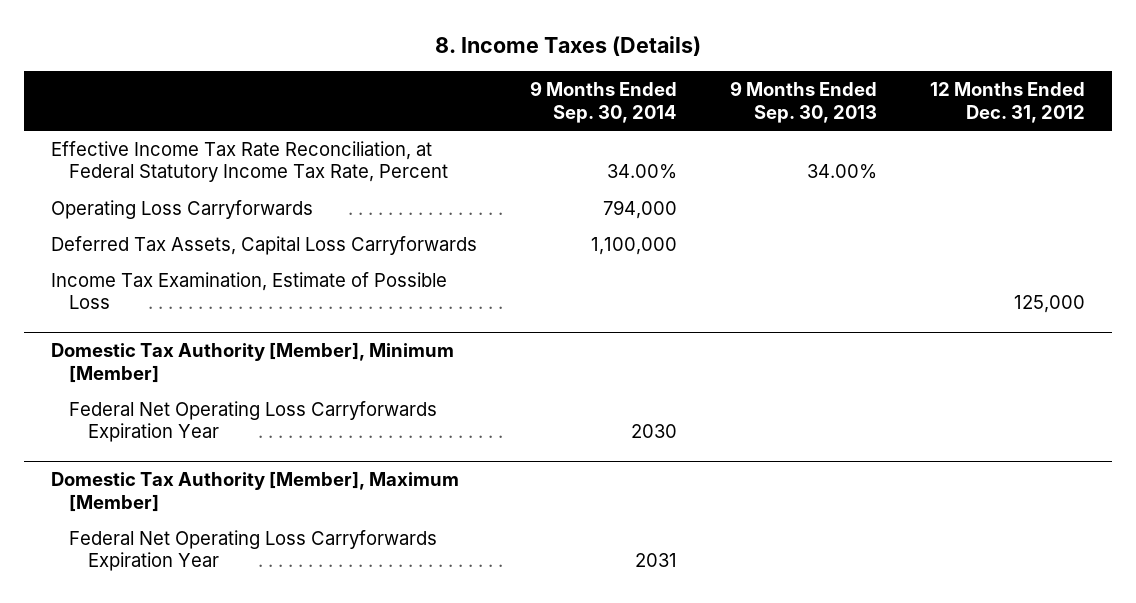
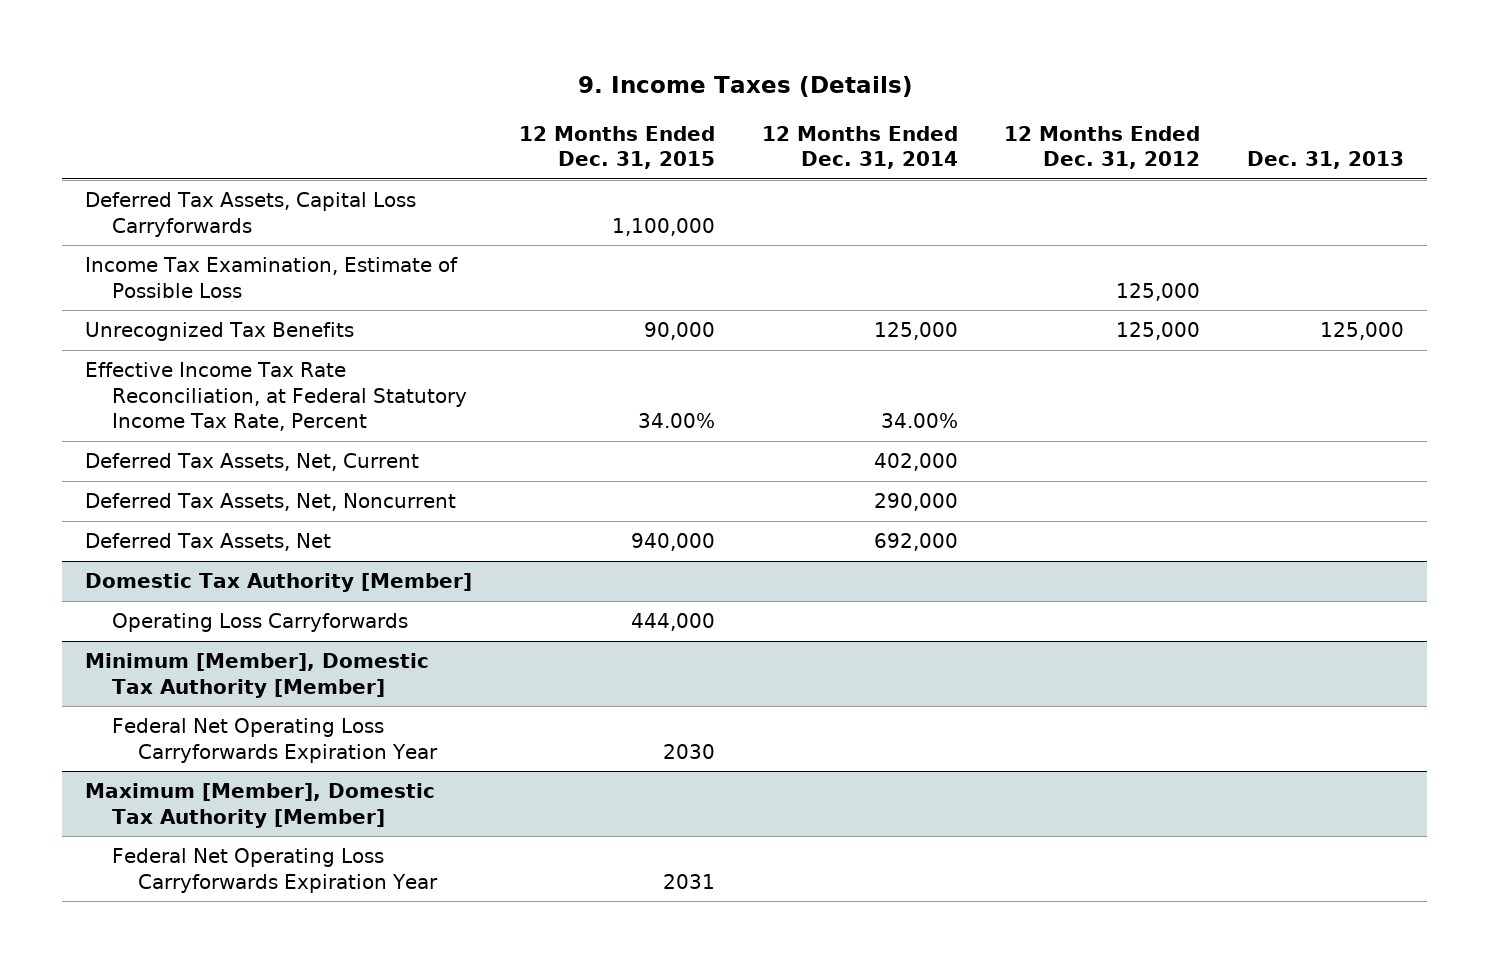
[434,35,701,56] 8. Income Taxes (Details) -> [577,76,913,98] 9. Income Taxes (Details)
[529,81,677,123] 9 Months Ended Sep. 30, 2014 -> none
[730,81,878,123] 9 Months Ended Sep. 30, 2013 -> none
none -> [518,125,715,170] 12 Months Ended Dec. 31, 2015
none -> [761,125,958,170] 12 Months Ended Dec. 31, 2014
none -> [1246,151,1404,170] Dec. 31, 2013
[50,199,313,219] Operating Loss Carryforwards -> none
none -> [85,322,355,342] Unrecognized Tax Benefits
[50,140,449,183] Effective Income Tax Rate Reconciliation, at Federal Statutory Income Tax Rate, Percent -> [85,362,467,432] Effective Income Tax Rate Reconciliation, at Federal Statutory Income Tax Rate, Percent
none -> [85,453,420,472] Deferred Tax Assets, Net, Current
none -> [85,493,457,512] Deferred Tax Assets, Net, Noncurrent
none -> [85,533,332,552] Deferred Tax Assets, Net
none -> [85,573,473,593] Domestic Tax Authority [Member]
none -> [111,613,408,633] Operating Loss Carryforwards
[50,342,454,383] Domestic Tax Authority [Member], Minimum [Member] -> [85,653,430,698] Minimum [Member], Domestic Tax Authority [Member]
[50,471,459,512] Domestic Tax Authority [Member], Maximum [Member] -> [85,783,436,828] Maximum [Member], Domestic Tax Authority [Member]

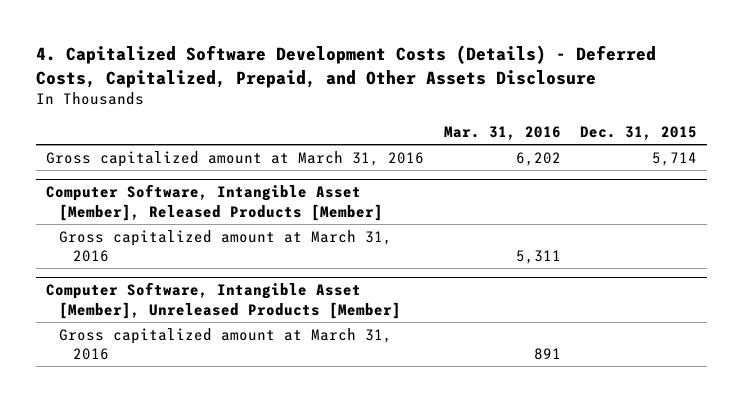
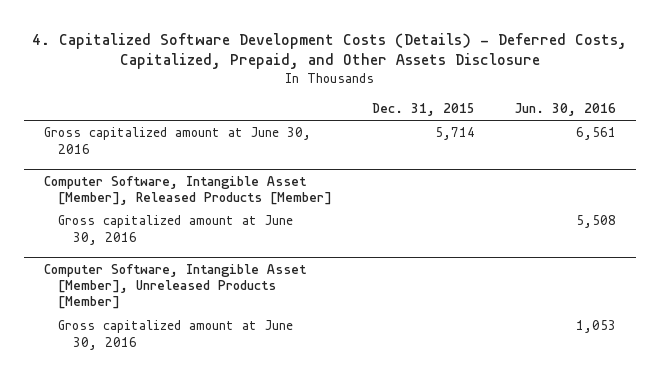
[443,126,561,141] Mar. 31, 2016 -> none
none -> [514,102,616,116] Jun. 30, 2016
[46,150,425,167] Gross capitalized amount at March 31, 2016 -> [43,127,311,154] Gross capitalized amount at June 30, 2016
[59,229,393,263] Gross capitalized amount at March 31, 2016 -> [58,215,294,245] Gross capitalized amount at June 30, 2016
[59,327,393,361] Gross capitalized amount at March 31, 2016 -> [58,320,294,350] Gross capitalized amount at June 30, 2016

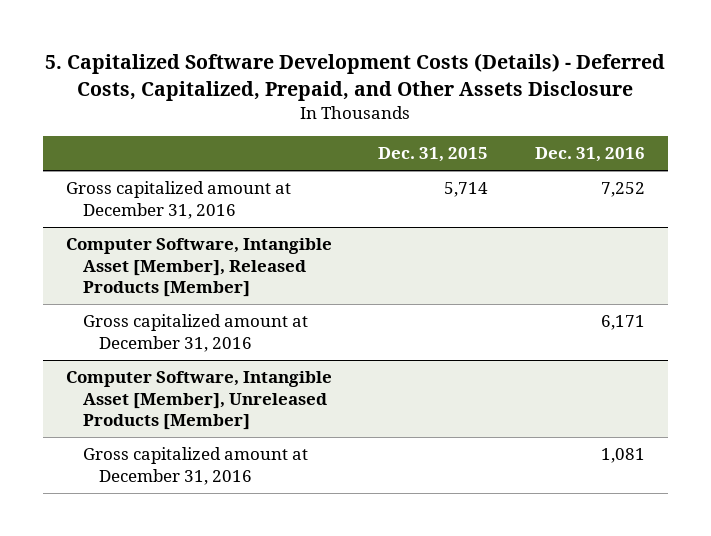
[31,32,627,70] 4. Capitalized Software Development Costs (Details) - Deferred Costs, Capitalized, Prepaid, and Other Assets Disclosure -> [45,53,666,101] 5. Capitalized Software Development Costs (Details) - Deferred Costs, Capitalized, Prepaid, and Other Assets Disclosure
[514,102,616,116] Jun. 30, 2016 -> none
none -> [535,147,646,163] Dec. 31, 2016
[43,127,311,154] Gross capitalized amount at June 30, 2016 -> [65,181,291,219] Gross capitalized amount at December 31, 2016
[58,215,294,245] Gross capitalized amount at June 30, 2016 -> [82,314,308,352] Gross capitalized amount at December 31, 2016
[58,320,294,350] Gross capitalized amount at June 30, 2016 -> [82,447,308,485] Gross capitalized amount at December 31, 2016

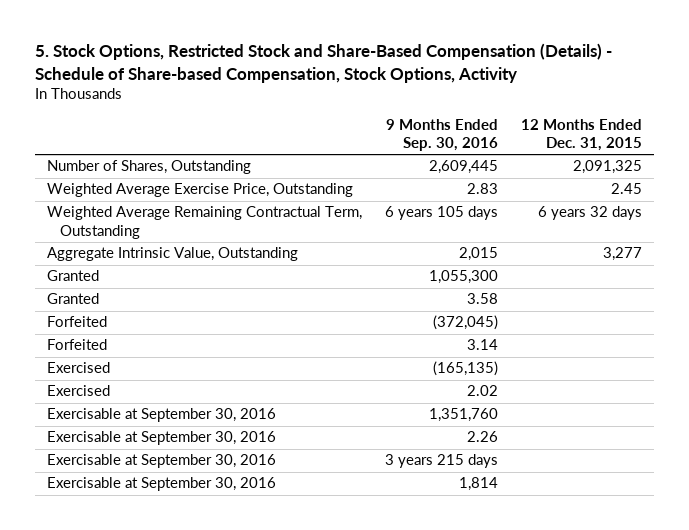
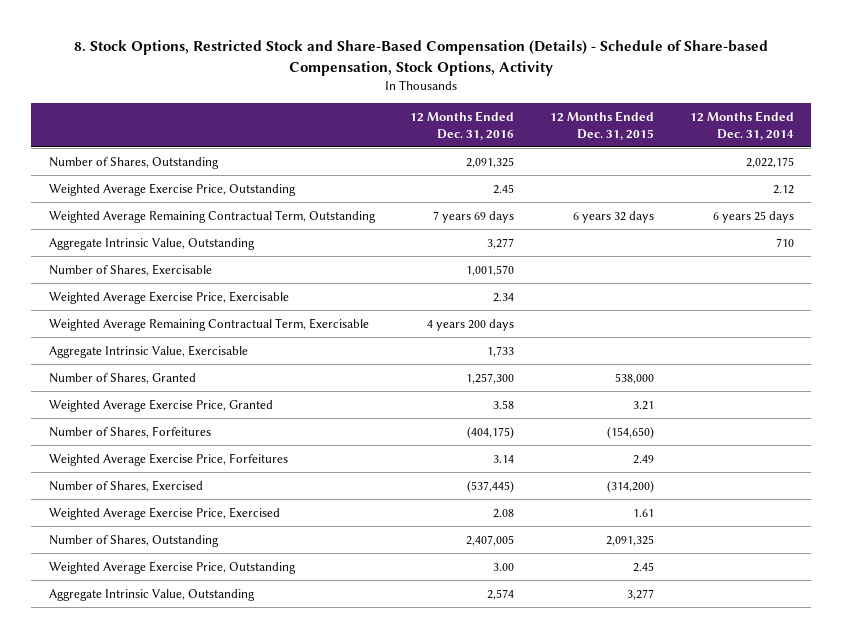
[34,43,612,83] 5. Stock Options, Restricted Stock and Share-Based Compensation (Details) - Schedule of Share-based Compensation, Stock Options, Activity -> [74,40,769,76] 8. Stock Options, Restricted Stock and Share-Based Compensation (Details) - Schedule of Share-based Compensation, Stock Options, Activity
[385,118,498,152] 9 Months Ended Sep. 30, 2016 -> none
none -> [410,110,515,140] 12 Months Ended Dec. 31, 2016
none -> [689,110,794,140] 12 Months Ended Dec. 31, 2014
none -> [48,156,219,169] Number of Shares, Outstanding
none -> [48,182,296,196] Weighted Average Exercise Price, Outstanding
[46,206,362,239] Weighted Average Remaining Contractual Term, Outstanding -> [48,209,376,223] Weighted Average Remaining Contractual Term, Outstanding
none -> [48,237,255,250] Aggregate Intrinsic Value, Outstanding
none -> [48,263,212,276] Number of Shares, Exercisable
none -> [48,290,289,304] Weighted Average Exercise Price, Exercisable
none -> [48,317,369,331] Weighted Average Remaining Contractual Term, Exercisable
none -> [48,344,248,358] Aggregate Intrinsic Value, Exercisable
none -> [48,372,196,384] Number of Shares, Granted
none -> [48,398,273,412] Weighted Average Exercise Price, Granted
none -> [48,425,211,438] Number of Shares, Forfeitures
none -> [48,452,288,466] Weighted Average Exercise Price, Forfeitures
none -> [48,479,203,492] Number of Shares, Exercised
none -> [48,506,280,520] Weighted Average Exercise Price, Exercised
[46,270,99,282] Granted -> none
[46,293,99,305] Granted -> none
[46,316,107,328] Forfeited -> none
[46,339,107,351] Forfeited -> none
[46,362,110,374] Exercised -> none
[46,385,110,397] Exercised -> none
[46,408,276,423] Exercisable at September 30, 2016 -> none
[46,431,276,446] Exercisable at September 30, 2016 -> none
[46,454,276,469] Exercisable at September 30, 2016 -> none
[46,477,276,492] Exercisable at September 30, 2016 -> none

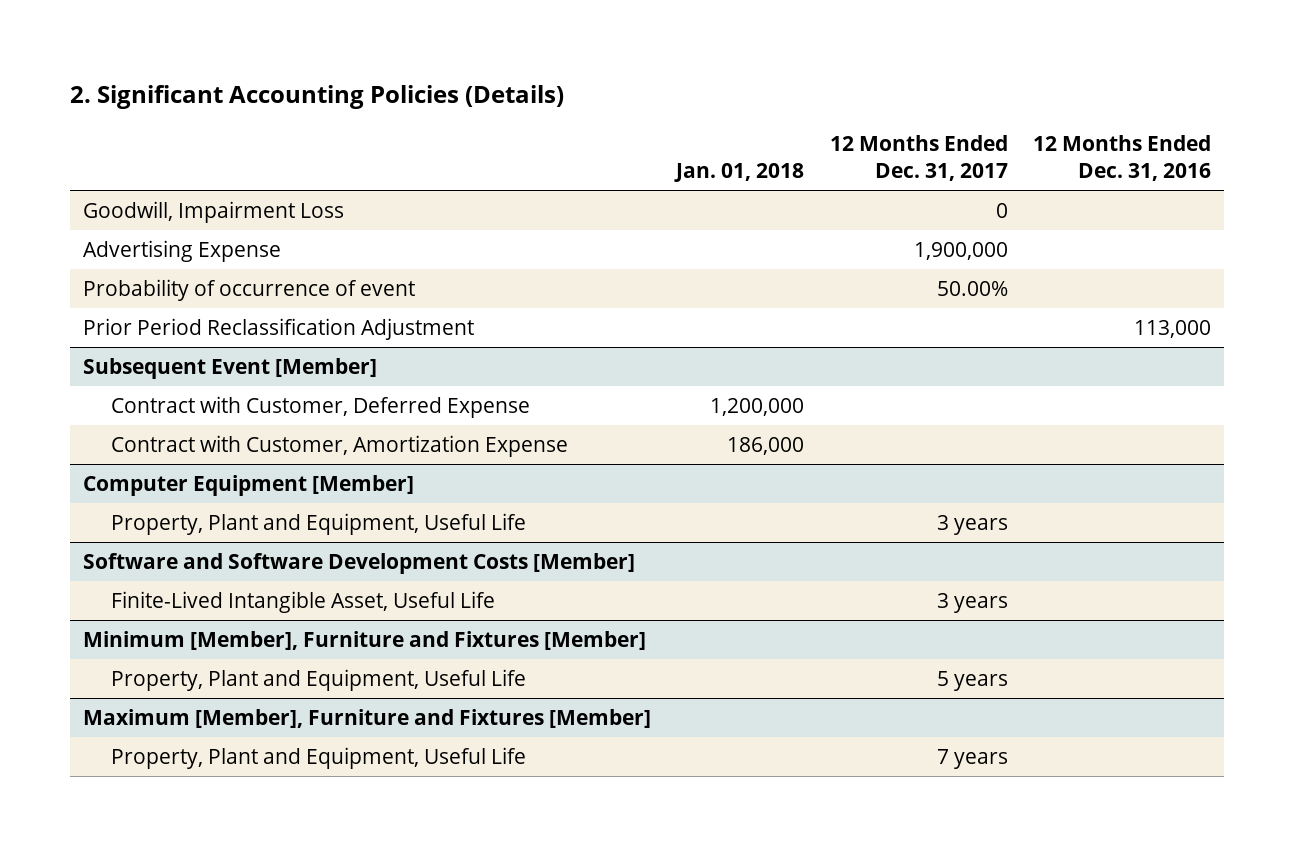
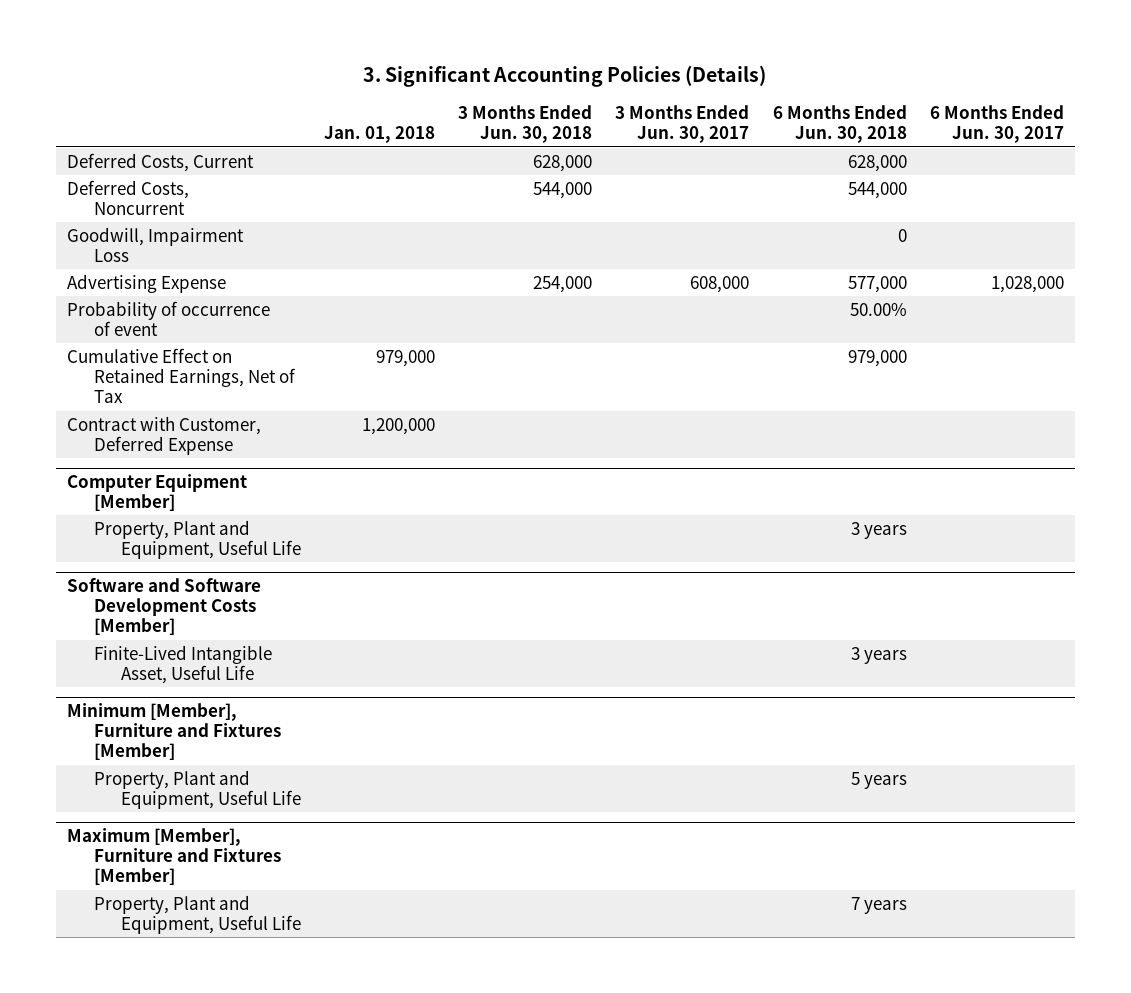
[70,84,565,109] 2. Significant Accounting Policies (Details) -> [363,65,767,88] 3. Significant Accounting Policies (Details)
[829,134,1008,182] 12 Months Ended Dec. 31, 2017 -> none
[1033,134,1212,182] 12 Months Ended Dec. 31, 2016 -> none
none -> [458,105,593,144] 3 Months Ended Jun. 30, 2018
none -> [615,105,750,144] 3 Months Ended Jun. 30, 2017
none -> [772,105,907,144] 6 Months Ended Jun. 30, 2018
none -> [929,105,1064,144] 6 Months Ended Jun. 30, 2017
none -> [67,152,255,172] Deferred Costs, Current
none -> [67,179,190,216] Deferred Costs, Noncurrent
[82,318,474,341] Prior Period Reclassification Adjustment -> none
[82,358,377,380] Subsequent Event [Member] -> none
[110,396,530,419] Contract with Customer, Deferred Expense -> none
[110,435,568,458] Contract with Customer, Amortization Expense -> none
none -> [67,347,296,404] Cumulative Effect on Retained Earnings, Net of Tax
none -> [67,415,262,456] Contract with Customer, Deferred Expense

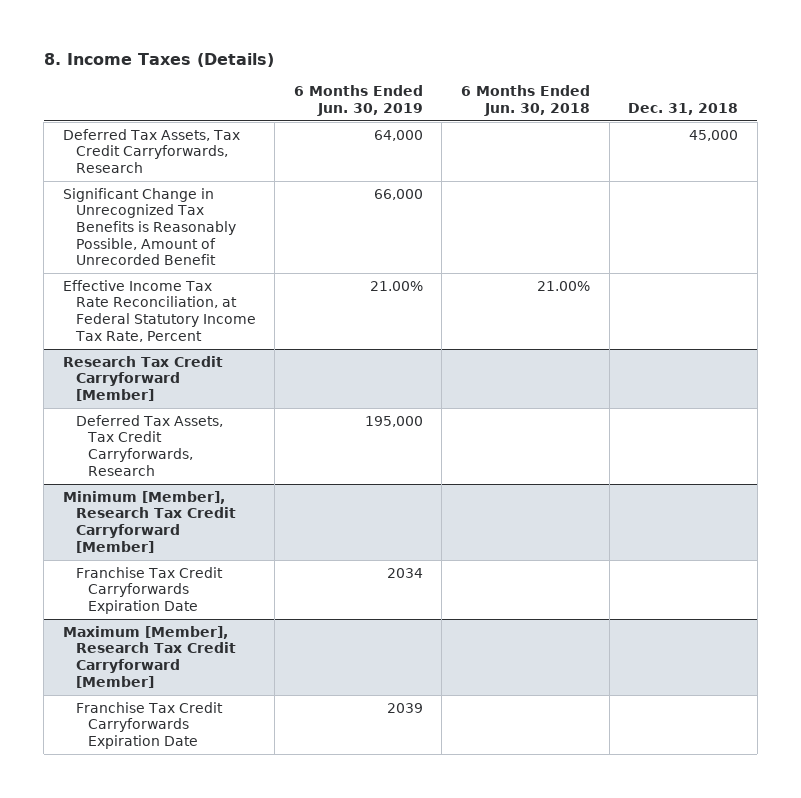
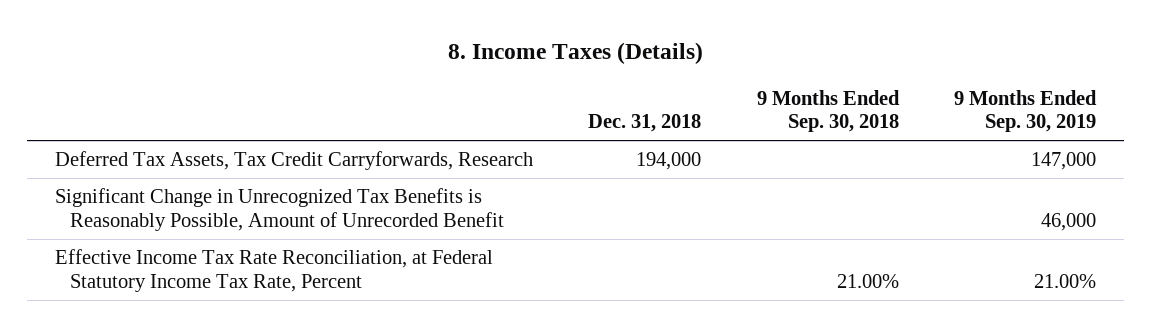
[293,85,423,116] 6 Months Ended Jun. 30, 2019 -> none
[461,85,591,116] 6 Months Ended Jun. 30, 2018 -> none
none -> [756,89,900,133] 9 Months Ended Sep. 30, 2018
none -> [954,89,1098,133] 9 Months Ended Sep. 30, 2019
[689,129,739,141] 45,000 -> [636,152,702,171] 194,000
[62,355,223,401] Research Tax Credit Carryforward [Member] -> none
[75,414,223,476] Deferred Tax Assets, Tax Credit Carryforwards, Research -> none
[62,490,236,553] Minimum [Member], Research Tax Credit Carryforward [Member] -> none
[75,566,223,614] Franchise Tax Credit Carryforwards Expiration Date -> none
[62,625,236,688] Maximum [Member], Research Tax Credit Carryforward [Member] -> none
[75,701,223,749] Franchise Tax Credit Carryforwards Expiration Date -> none

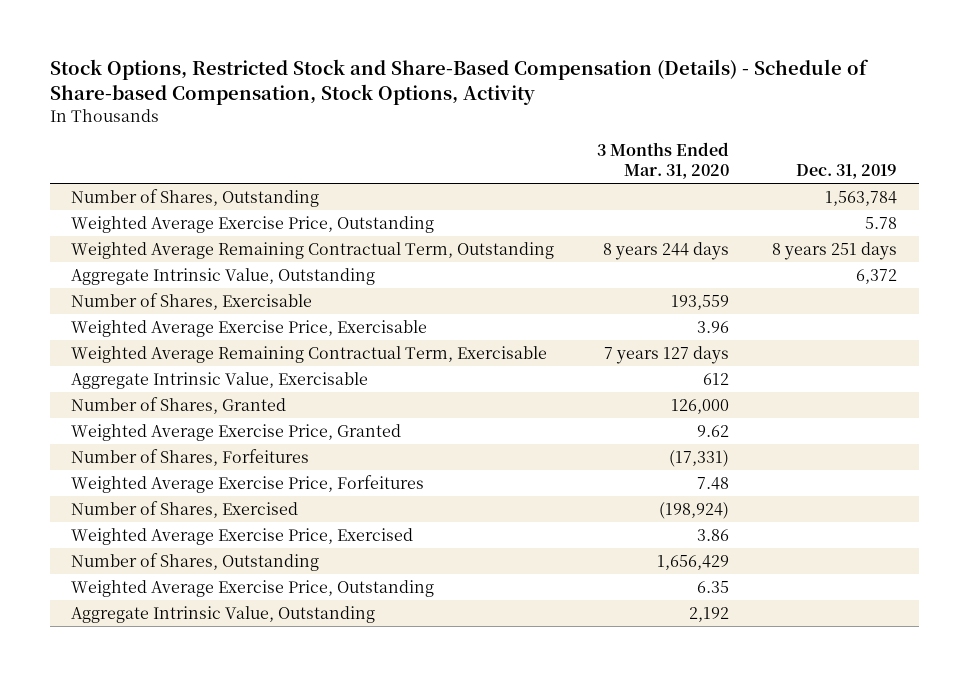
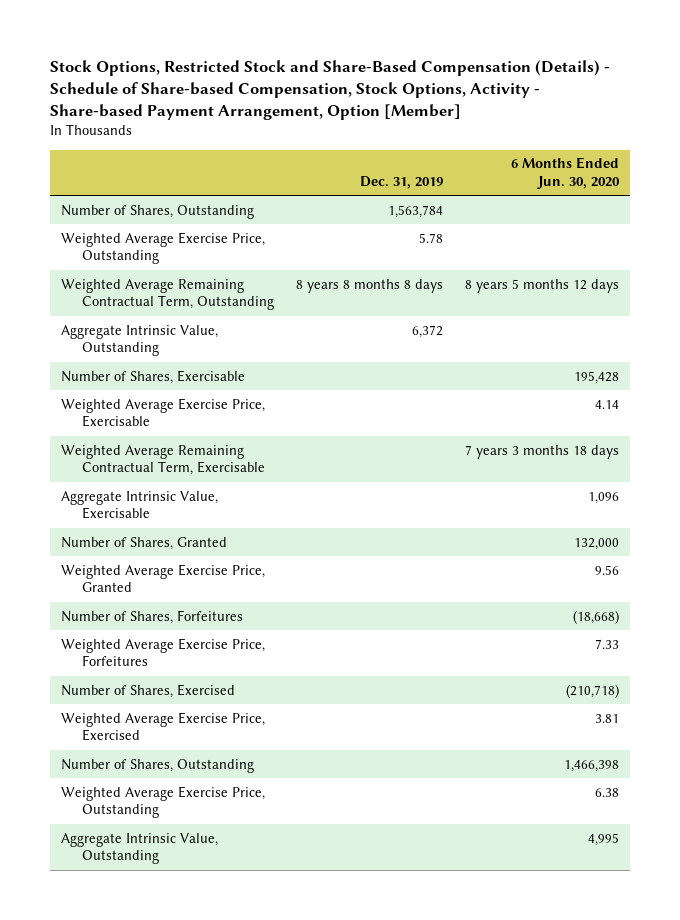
[49,58,869,105] Stock Options, Restricted Stock and Share-Based Compensation (Details) - Schedule of Share-based Compensation, Stock Options, Activity -> [49,59,610,121] Stock Options, Restricted Stock and Share-Based Compensation (Details) - Schedule of Share-based Compensation, Stock Options, Activity - Share-based Payment Arrangement, Option [Member]
[597,142,730,180] 3 Months Ended Mar. 31, 2020 -> none
none -> [511,157,621,190] 6 Months Ended Jun. 30, 2020
[772,241,898,260] 8 years 251 days -> [296,278,444,293] 8 years 8 months 8 days

